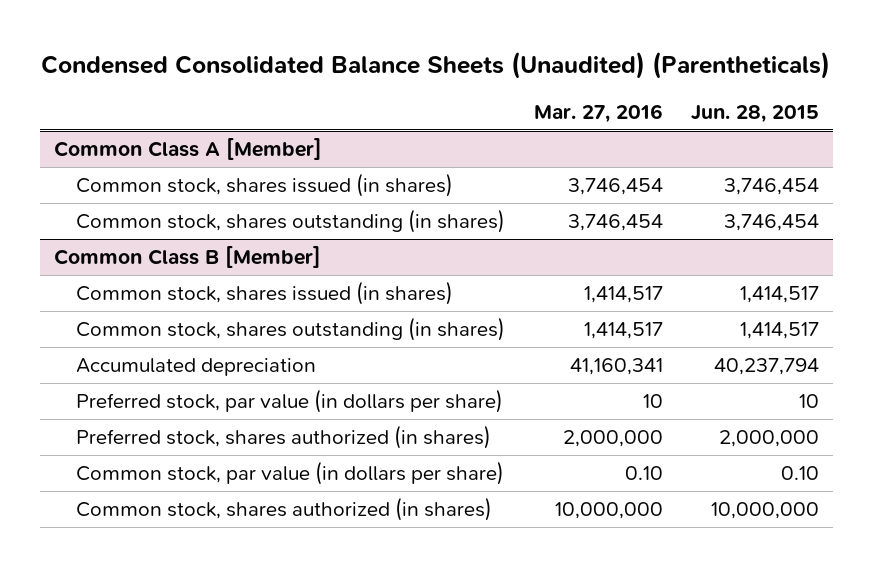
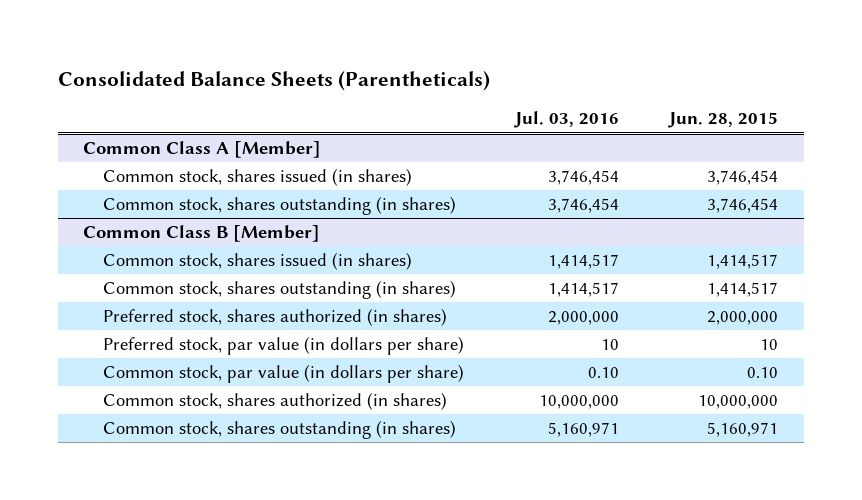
[41,50,831,79] Condensed Consolidated Balance Sheets (Unaudited) (Parentheticals) -> [57,71,490,92] Consolidated Balance Sheets (Parentheticals)
[533,104,663,124] Mar. 27, 2016 -> none
none -> [513,111,619,129] Jul. 03, 2016
[76,358,317,377] Accumulated depreciation -> none
[76,389,504,414] Preferred stock, par value (in dollars per share) -> [102,335,464,355] Preferred stock, par value (in dollars per share)
none -> [102,419,456,439] Common stock, shares outstanding (in shares)

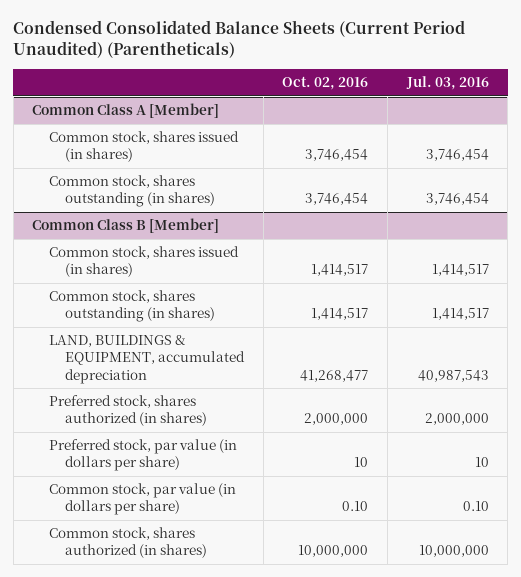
[57,71,490,92] Consolidated Balance Sheets (Parentheticals) -> [13,20,466,59] Condensed Consolidated Balance Sheets (Current Period Unaudited) (Parentheticals)
[668,112,779,129] Jun. 28, 2015 -> none
none -> [282,76,369,91] Oct. 02, 2016
none -> [48,335,246,384] LAND, BUILDINGS & EQUIPMENT, accumulated depreciation
[102,419,456,439] Common stock, shares outstanding (in shares) -> none

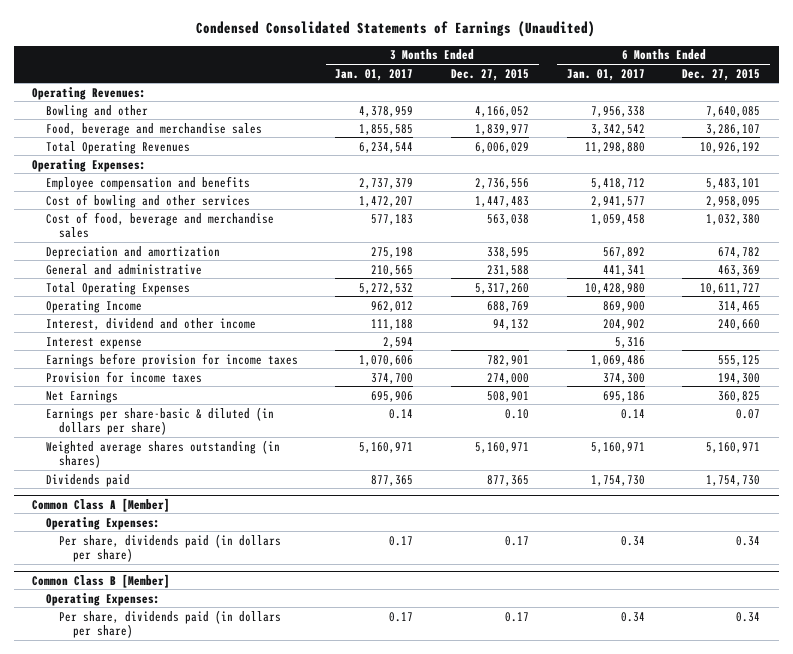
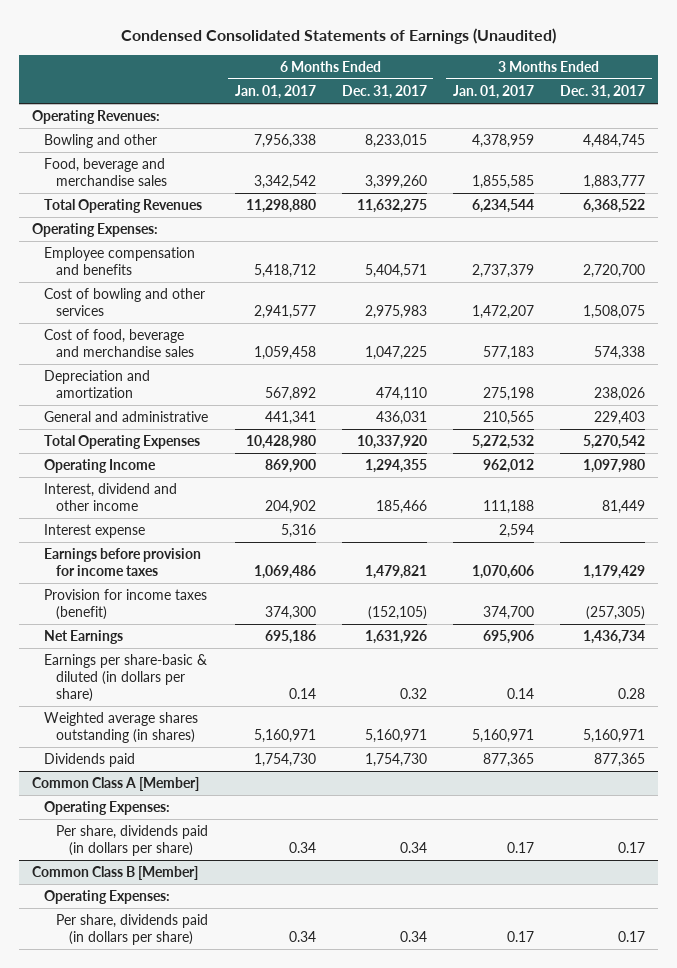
[451,68,530,81] Dec. 27, 2015 -> none
[682,68,761,81] Dec. 27, 2015 -> none
none -> [341,85,427,100] Dec. 31, 2017
none -> [560,85,646,100] Dec. 31, 2017
[45,370,202,383] Provision for income taxes -> [44,589,208,620] Provision for income taxes (benefit)

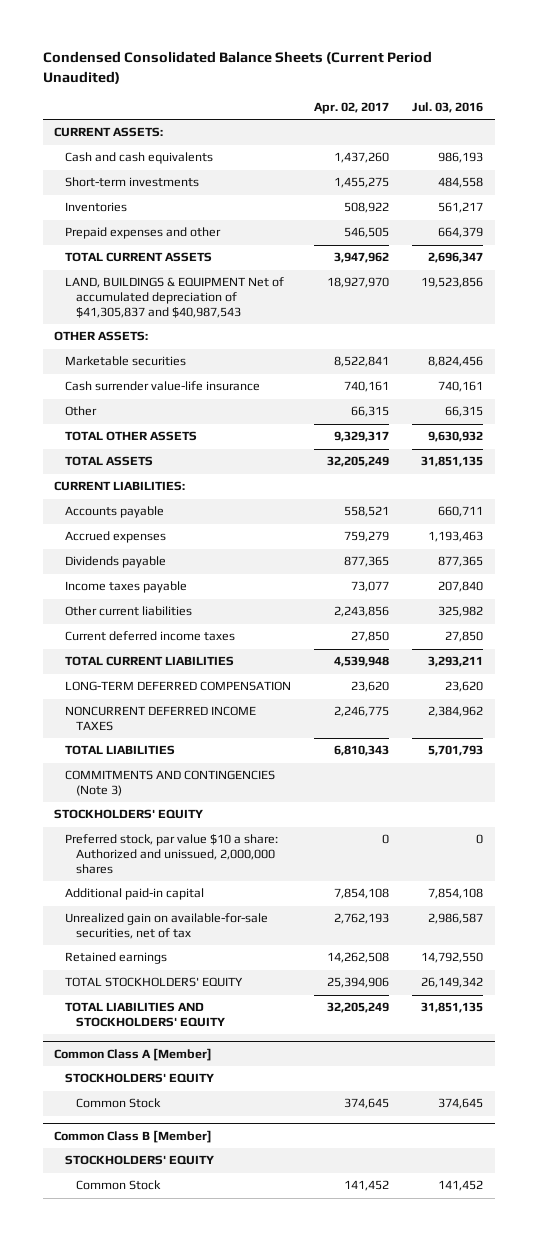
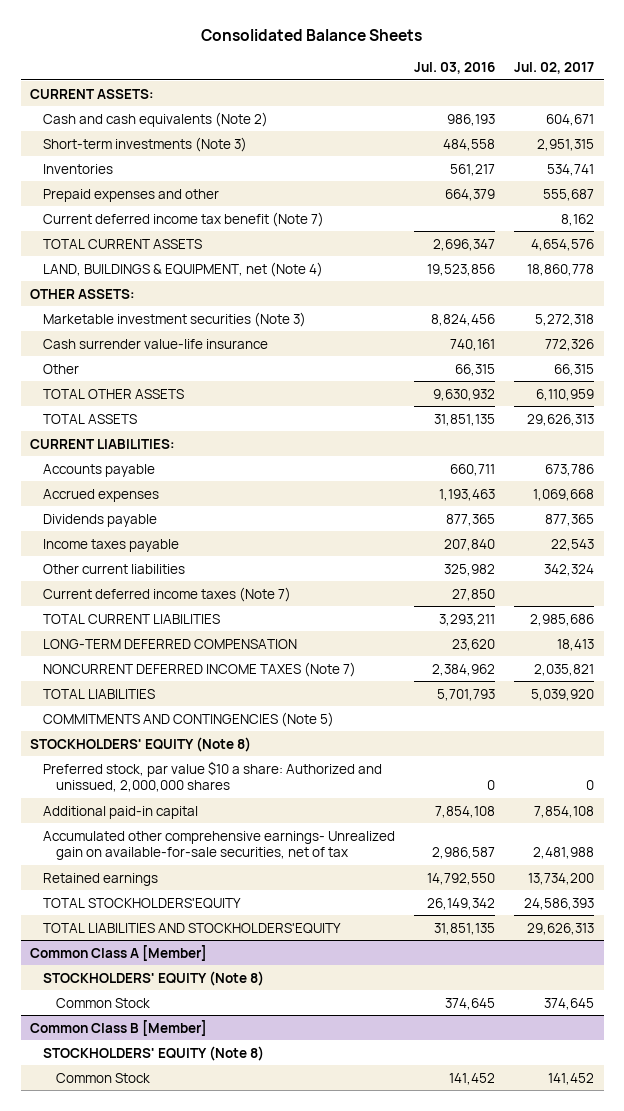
[42,51,432,84] Condensed Consolidated Balance Sheets (Current Period Unaudited) -> [201,29,423,42] Consolidated Balance Sheets
[313,101,389,114] Apr. 02, 2017 -> none
none -> [514,62,595,75] Jul. 02, 2017
[64,152,213,165] Cash and cash equivalents -> [43,111,269,127] Cash and cash equivalents (Note 2)
[64,177,199,188] Short-term investments -> [43,136,248,152] Short-term investments (Note 3)
none -> [43,211,325,227] Current deferred income tax benefit (Note 7)
[64,277,284,318] LAND, BUILDINGS & EQUIPMENT Net of accumulated depreciation of $41,305,837 and $40,987,543 -> [43,261,324,277] LAND, BUILDINGS & EQUIPMENT, net (Note 4)
[64,356,186,367] Marketable securities -> [43,311,307,327] Marketable investment securities (Note 3)
[64,631,235,642] Current deferred income taxes -> [43,586,292,602] Current deferred income taxes (Note 7)
[64,706,256,731] NONCURRENT DEFERRED INCOME TAXES -> [43,661,357,677] NONCURRENT DEFERRED INCOME TAXES (Note 7)
[64,770,275,796] COMMITMENTS AND CONTINGENCIES (Note 3) -> [43,711,335,727] COMMITMENTS AND CONTINGENCIES (Note 5)
[54,809,204,820] STOCKHOLDERS' EQUITY -> [30,736,252,752] STOCKHOLDERS' EQUITY (Note 8)
[64,913,268,939] Unrealized gain on available-for-sale securities, net of tax -> [43,830,396,861] Accumulated other comprehensive earnings- Unrealized gain on available-for-sale securities, net of tax
[64,977,243,988] TOTAL STOCKHOLDERS' EQUITY -> [43,897,242,909] TOTAL STOCKHOLDERS'EQUITY
[64,1002,225,1027] TOTAL LIABILITIES AND STOCKHOLDERS' EQUITY -> [43,922,342,934] TOTAL LIABILITIES AND STOCKHOLDERS'EQUITY
[64,1073,214,1084] STOCKHOLDERS' EQUITY -> [43,970,265,986] STOCKHOLDERS' EQUITY (Note 8)
[64,1155,214,1166] STOCKHOLDERS' EQUITY -> [43,1045,265,1061] STOCKHOLDERS' EQUITY (Note 8)

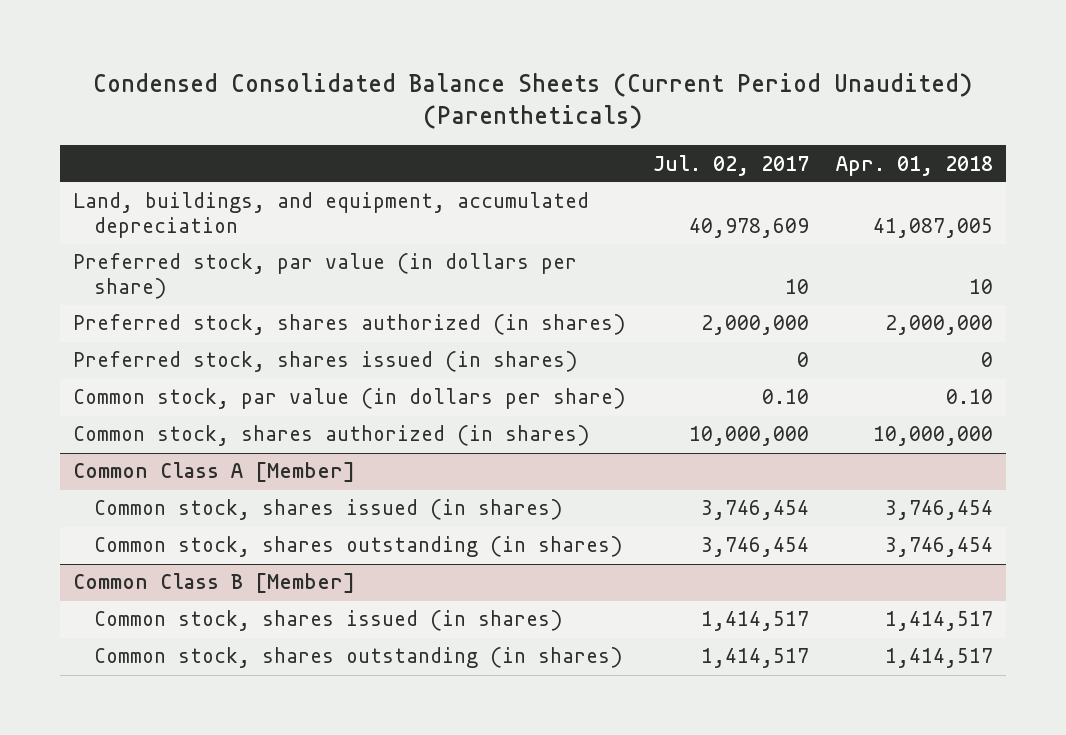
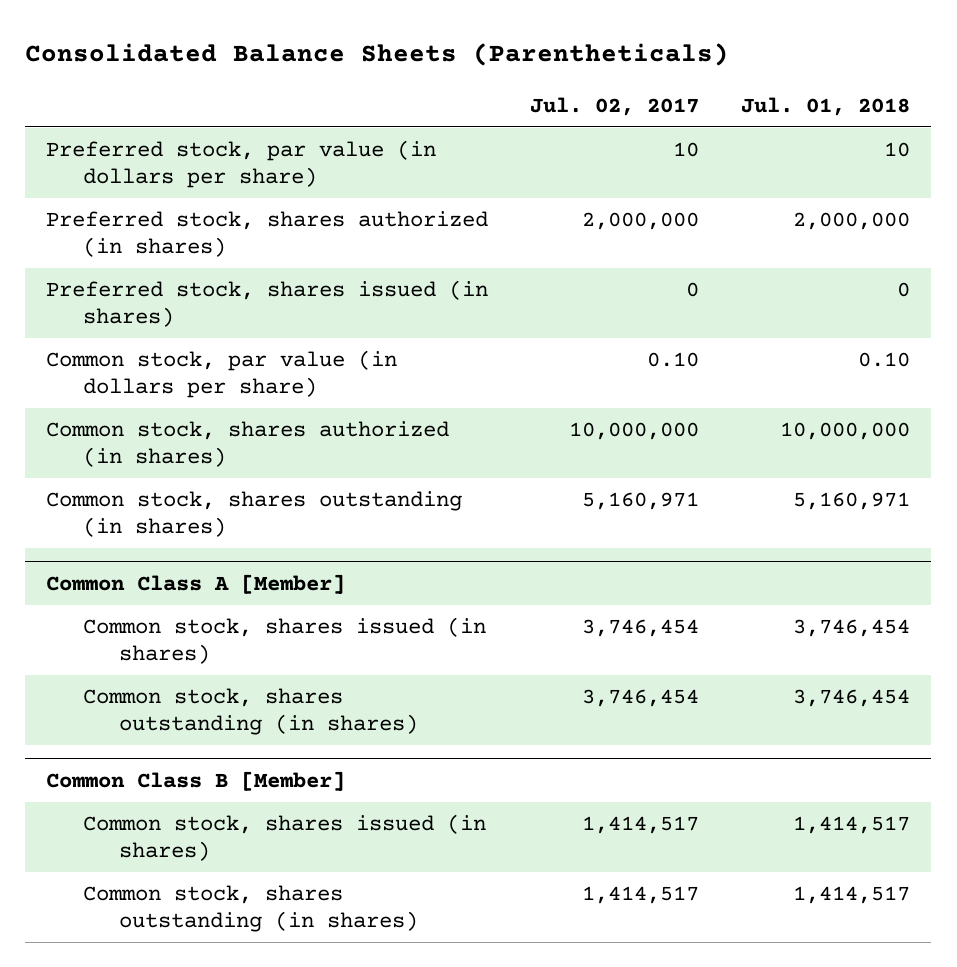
[93,73,973,130] Condensed Consolidated Balance Sheets (Current Period Unaudited) (Parentheticals) -> [25,42,730,66] Consolidated Balance Sheets (Parentheticals)
[835,155,993,176] Apr. 01, 2018 -> none
none -> [741,96,911,116] Jul. 01, 2018
[73,192,590,238] Land, buildings, and equipment, accumulated depreciation -> none
none -> [46,491,463,538] Common stock, shares outstanding (in shares)

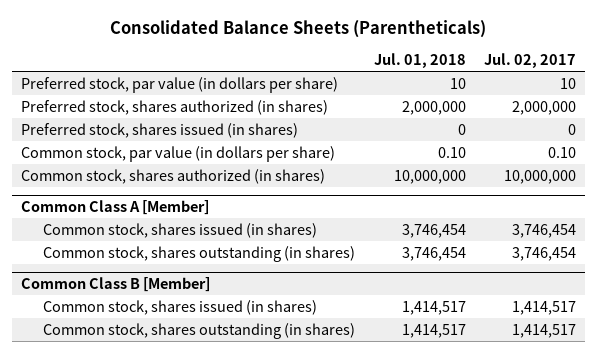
[46,491,463,538] Common stock, shares outstanding (in shares) -> none

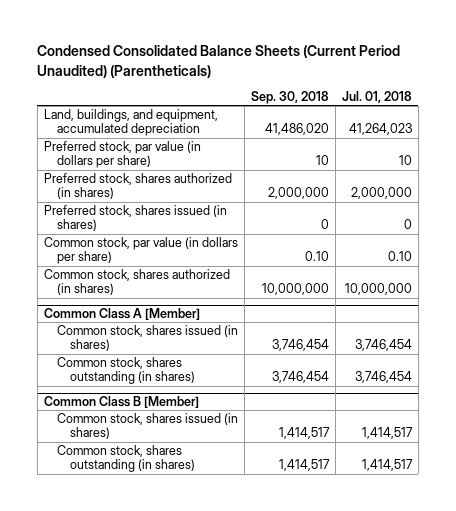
[110,20,487,39] Consolidated Balance Sheets (Parentheticals) -> [37,45,401,78] Condensed Consolidated Balance Sheets (Current Period Unaudited) (Parentheticals)
[483,53,576,69] Jul. 02, 2017 -> none
none -> [250,91,329,105] Sep. 30, 2018
none -> [43,109,218,137] Land, buildings, and equipment, accumulated depreciation

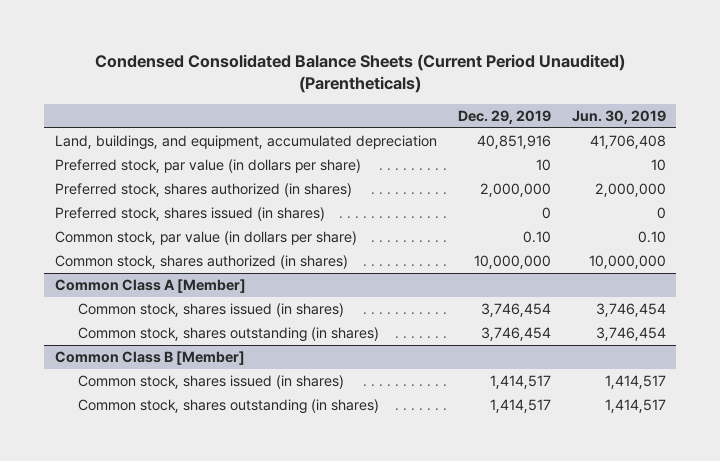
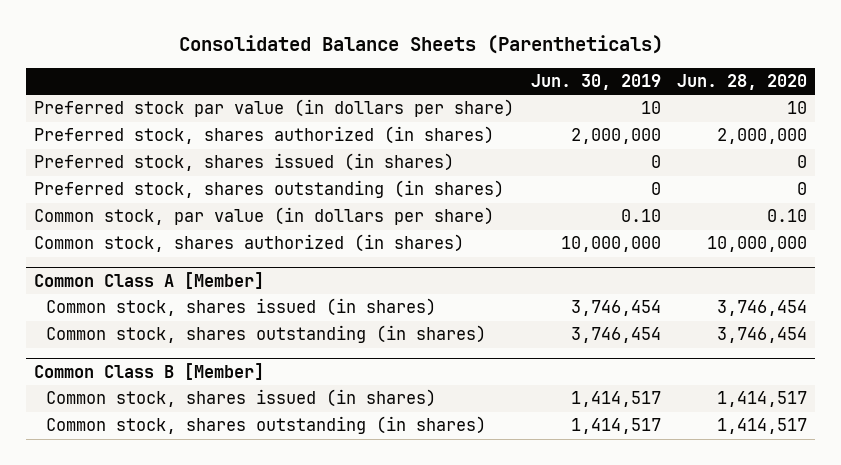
[95,53,626,94] Condensed Consolidated Balance Sheets (Current Period Unaudited) (Parentheticals) -> [178,35,663,55] Consolidated Balance Sheets (Parentheticals)
[457,109,551,124] Dec. 29, 2019 -> none
none -> [677,73,808,90] Jun. 28, 2020
[54,134,437,150] Land, buildings, and equipment, accumulated depreciation -> none
[54,158,361,173] Preferred stock, par value (in dollars per share) -> [33,99,514,118] Preferred stock par value (in dollars per share)
none -> [33,180,504,199] Preferred stock, shares outstanding (in shares)

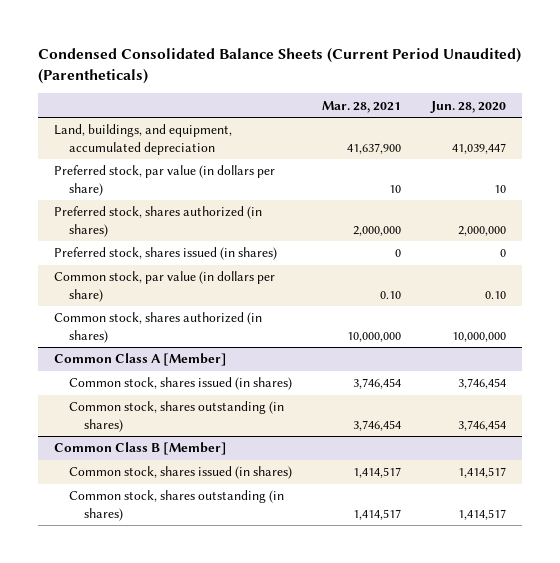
[178,35,663,55] Consolidated Balance Sheets (Parentheticals) -> [38,48,522,85] Condensed Consolidated Balance Sheets (Current Period Unaudited) (Parentheticals)
[530,73,661,90] Jun. 30, 2019 -> none
none -> [322,100,402,113] Mar. 28, 2021
none -> [53,124,232,155] Land, buildings, and equipment, accumulated depreciation
[33,99,514,118] Preferred stock par value (in dollars per share) -> [53,165,275,196] Preferred stock, par value (in dollars per share)
[33,180,504,199] Preferred stock, shares outstanding (in shares) -> none

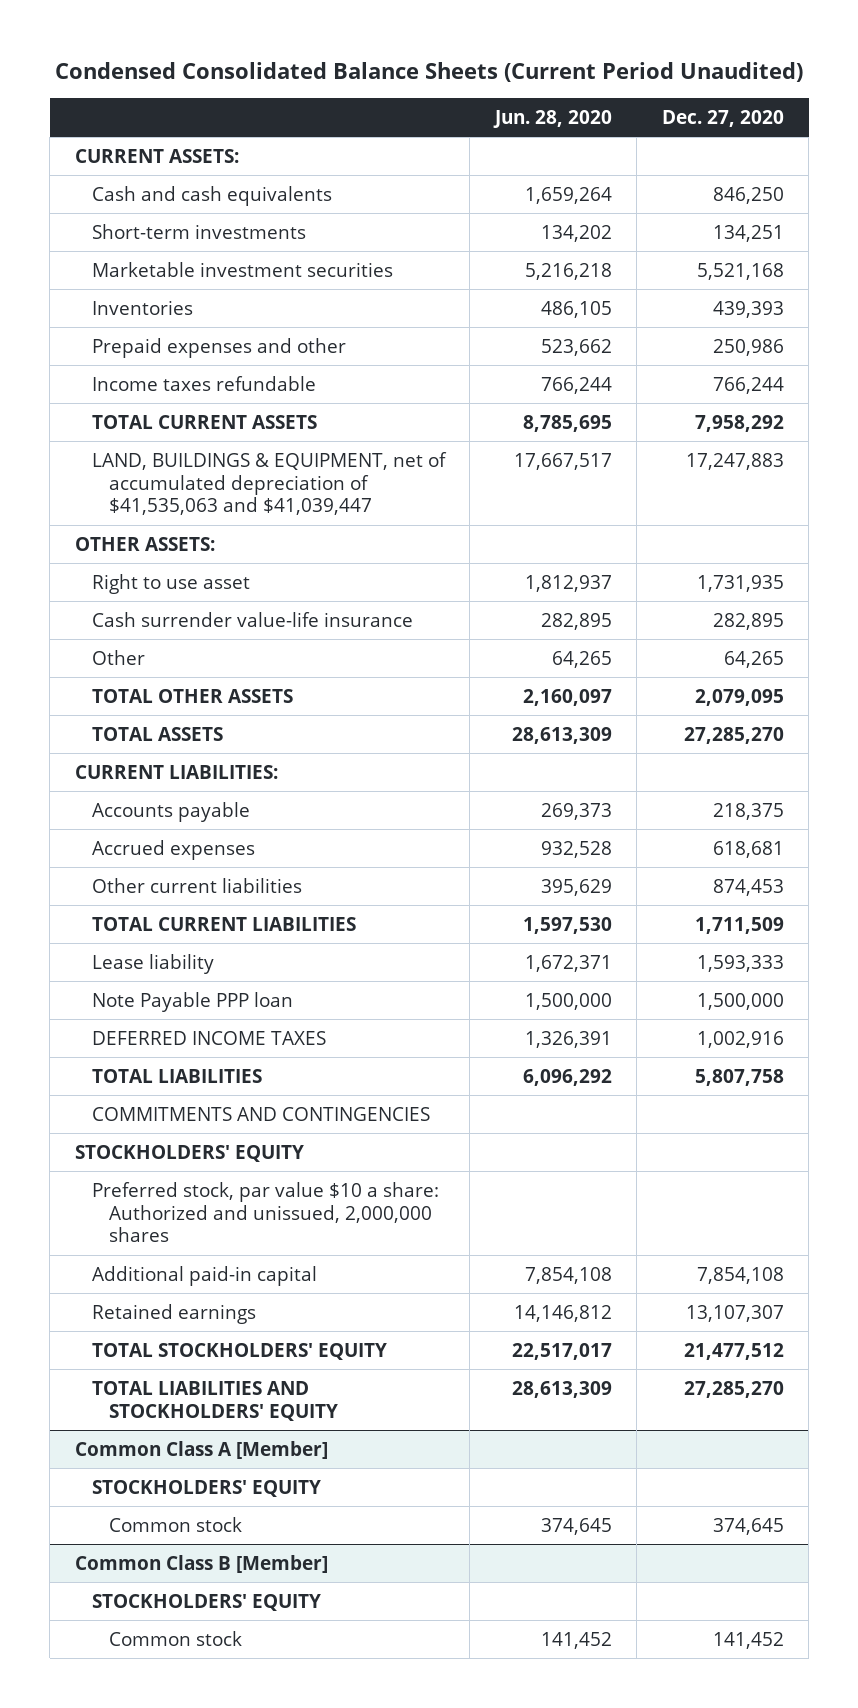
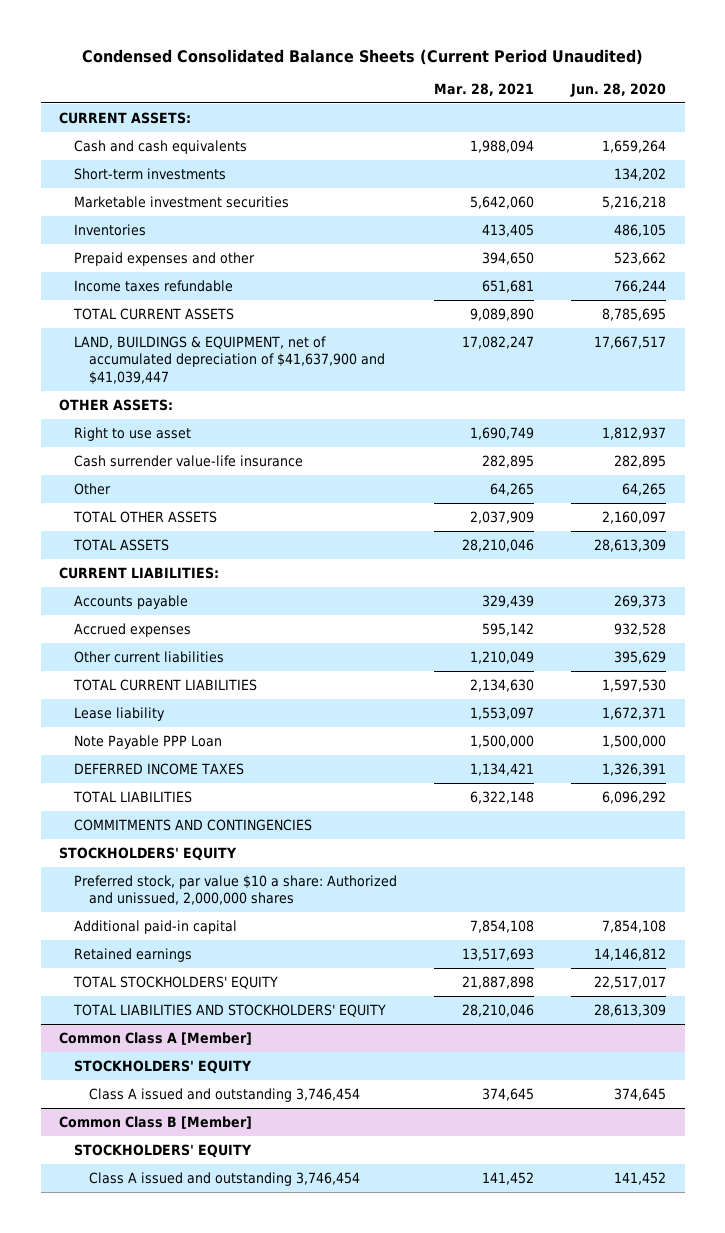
[661,109,784,127] Dec. 27, 2020 -> none
none -> [433,82,534,96] Mar. 28, 2021
[91,451,447,516] LAND, BUILDINGS & EQUIPMENT, net of accumulated depreciation of $41,535,063 and $41,039,447 -> [73,335,385,385] LAND, BUILDINGS & EQUIPMENT, net of accumulated depreciation of $41,637,900 and $41,039,447
[91,991,293,1012] Note Payable PPP loan -> [73,734,222,749] Note Payable PPP Loan
[109,1516,243,1532] Common stock -> [88,1087,360,1102] Class A issued and outstanding 3,746,454
[109,1630,243,1646] Common stock -> [88,1171,360,1186] Class A issued and outstanding 3,746,454

